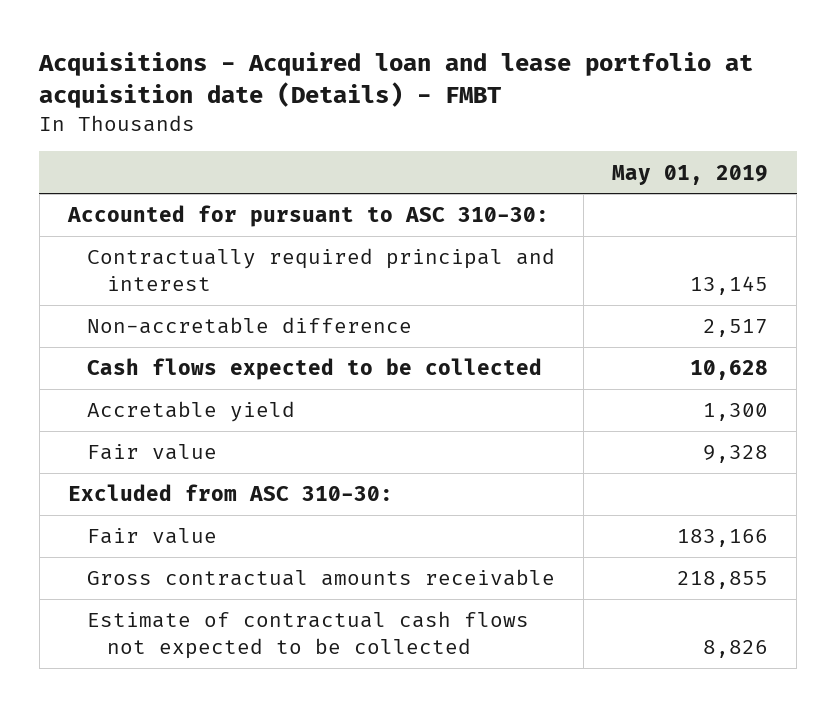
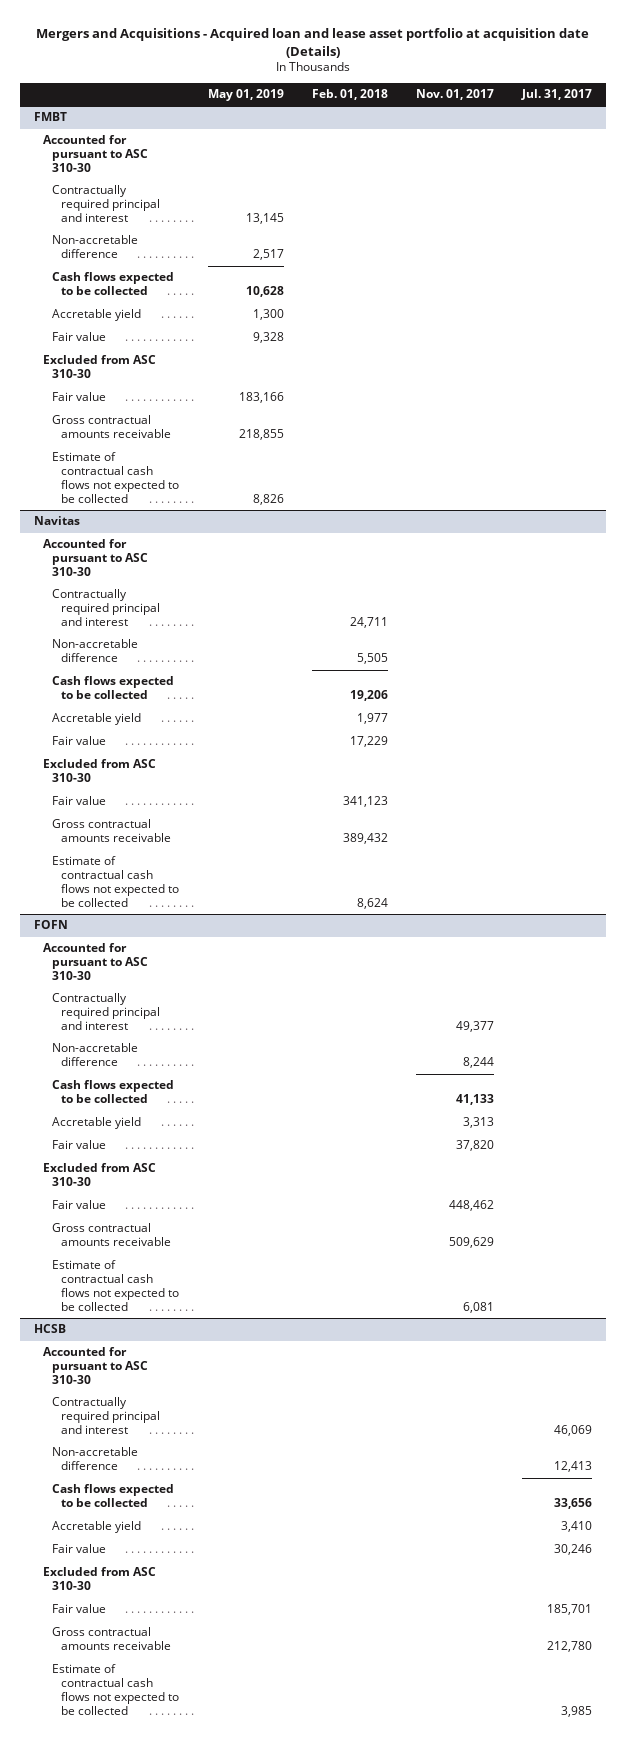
[38,52,754,108] Acquisitions - Acquired loan and lease portfolio at acquisition date (Details) - FMBT -> [36,28,590,58] Mergers and Acquisitions - Acquired loan and lease asset portfolio at acquisition date (Details)
none -> [311,89,388,101] Feb. 01, 2018
none -> [416,89,495,101] Nov. 01, 2017
none -> [521,89,593,101] Jul. 31, 2017
none -> [34,112,68,122] FMBT
[66,205,549,228] Accounted for pursuant to ASC 310-30: -> [43,135,149,173] Accounted for pursuant to ASC 310-30
[67,484,393,502] Excluded from ASC 310-30: -> [43,355,157,379] Excluded from ASC 310-30
none -> [34,516,81,526] Navitas
none -> [43,539,149,577] Accounted for pursuant to ASC 310-30
none -> [52,589,161,627] Contractually required principal and interest
none -> [52,639,139,663] Non-accretable difference
none -> [52,676,175,700] Cash flows expected to be collected
none -> [52,713,142,726] Accretable yield
none -> [52,736,107,746] Fair value
none -> [43,759,157,783] Excluded from ASC 310-30
none -> [52,796,107,806] Fair value
none -> [52,819,172,843] Gross contractual amounts receivable
none -> [52,856,180,908] Estimate of contractual cash flows not expected to be collected
none -> [34,920,69,930] FOFN
none -> [43,943,149,981] Accounted for pursuant to ASC 310-30
none -> [52,993,161,1031] Contractually required principal and interest
none -> [52,1043,139,1067] Non-accretable difference
none -> [52,1080,175,1104] Cash flows expected to be collected
none -> [52,1117,142,1130] Accretable yield
none -> [52,1140,107,1150] Fair value
none -> [43,1163,157,1187] Excluded from ASC 310-30
none -> [52,1200,107,1210] Fair value
none -> [52,1223,172,1247] Gross contractual amounts receivable
none -> [52,1260,180,1312] Estimate of contractual cash flows not expected to be collected
none -> [34,1324,67,1334] HCSB
none -> [43,1347,149,1385] Accounted for pursuant to ASC 310-30
none -> [52,1397,161,1435] Contractually required principal and interest
none -> [52,1447,139,1471] Non-accretable difference
none -> [52,1484,175,1508] Cash flows expected to be collected
none -> [52,1521,142,1534] Accretable yield
none -> [52,1544,107,1554] Fair value
none -> [43,1567,157,1591] Excluded from ASC 310-30
none -> [52,1604,107,1614] Fair value
none -> [52,1627,172,1651] Gross contractual amounts receivable
none -> [52,1664,180,1716] Estimate of contractual cash flows not expected to be collected

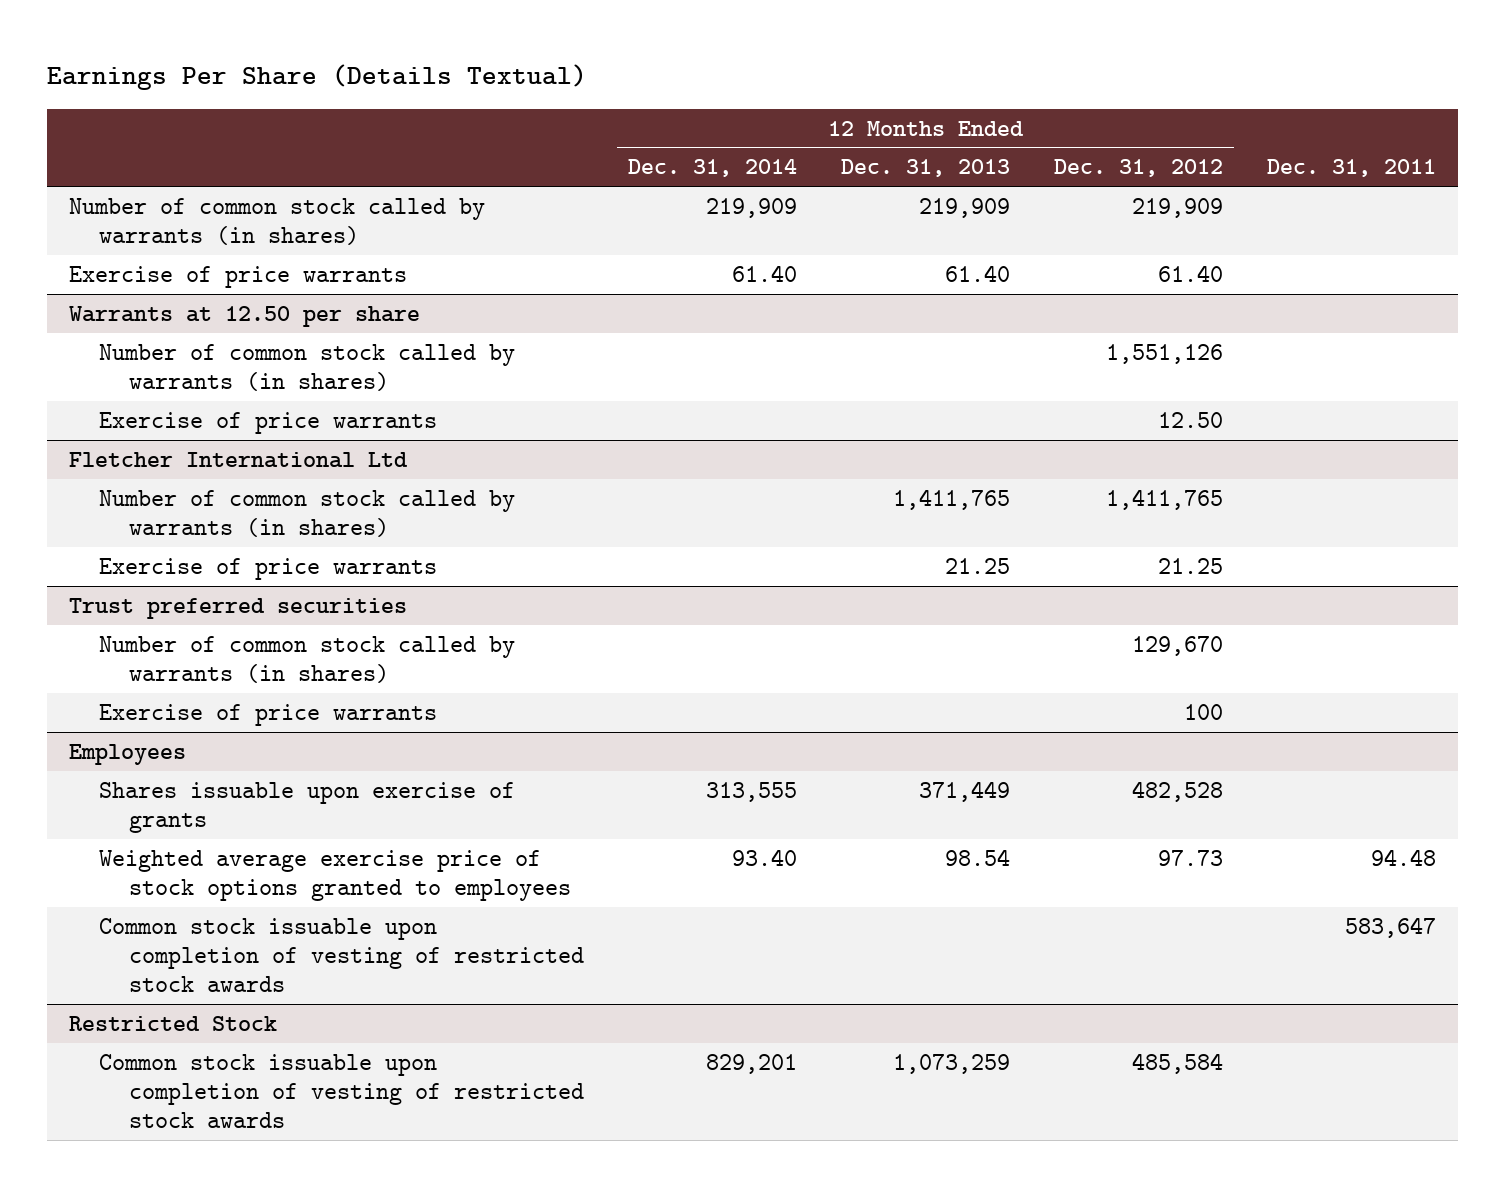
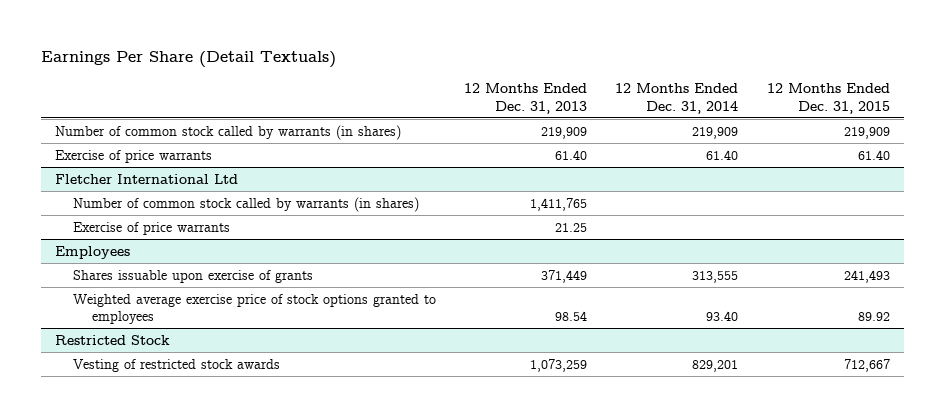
[46,64,587,91] Earnings Per Share (Details Textual) -> [40,51,336,69] Earnings Per Share (Detail Textuals)
[1054,159,1224,178] Dec. 31, 2012 -> none
[1267,159,1437,178] Dec. 31, 2011 -> none
none -> [766,83,890,114] 12 Months Ended Dec. 31, 2015
[68,305,420,327] Warrants at 12.50 per share -> none
[98,343,515,391] Number of common stock called by warrants (in shares) -> none
[98,411,437,434] Exercise of price warrants -> none
[68,597,407,619] Trust preferred securities -> none
[98,635,515,683] Number of common stock called by warrants (in shares) -> none
[98,703,437,726] Exercise of price warrants -> none
[98,917,585,993] Common stock issuable upon completion of vesting of restricted stock awards -> none
[98,1053,585,1129] Common stock issuable upon completion of vesting of restricted stock awards -> [73,358,281,372] Vesting of restricted stock awards

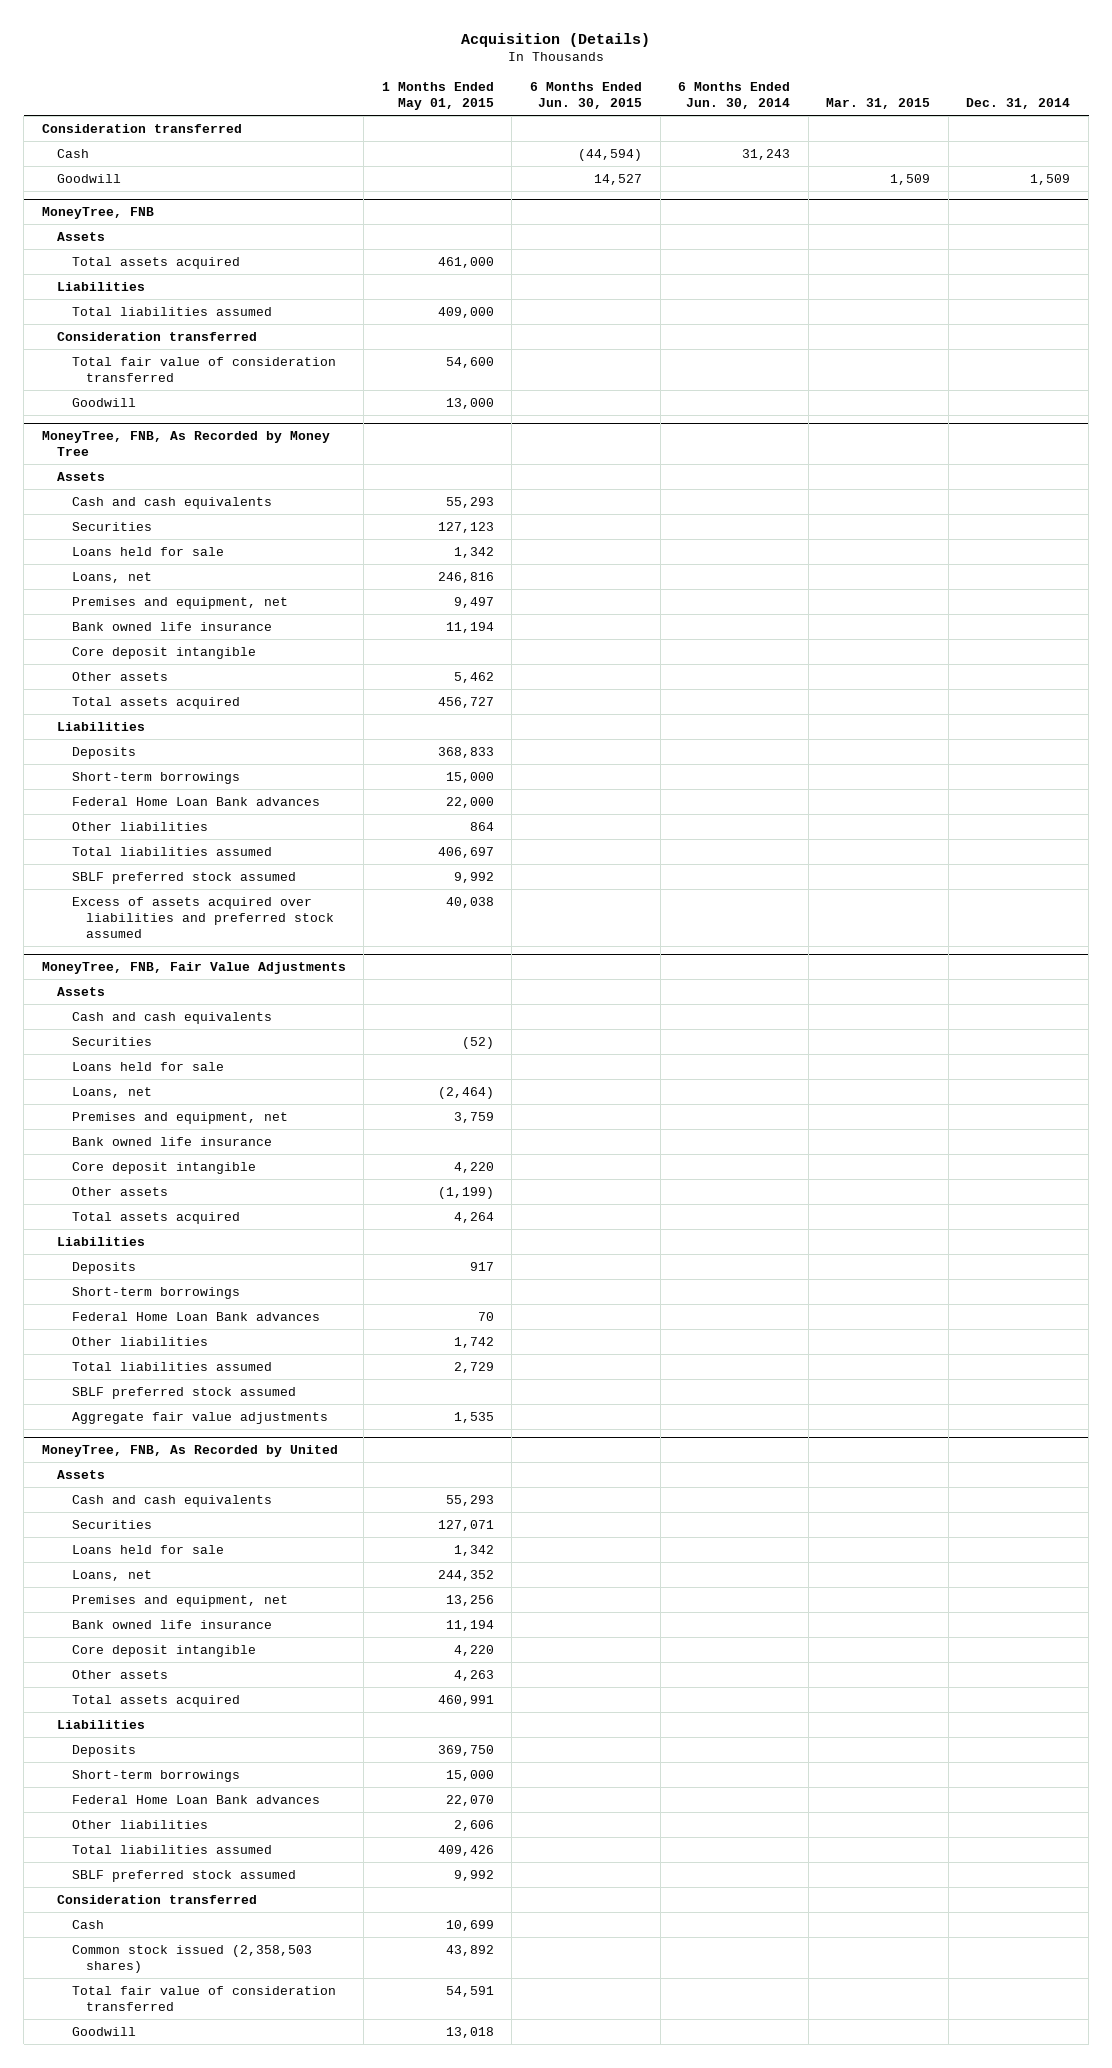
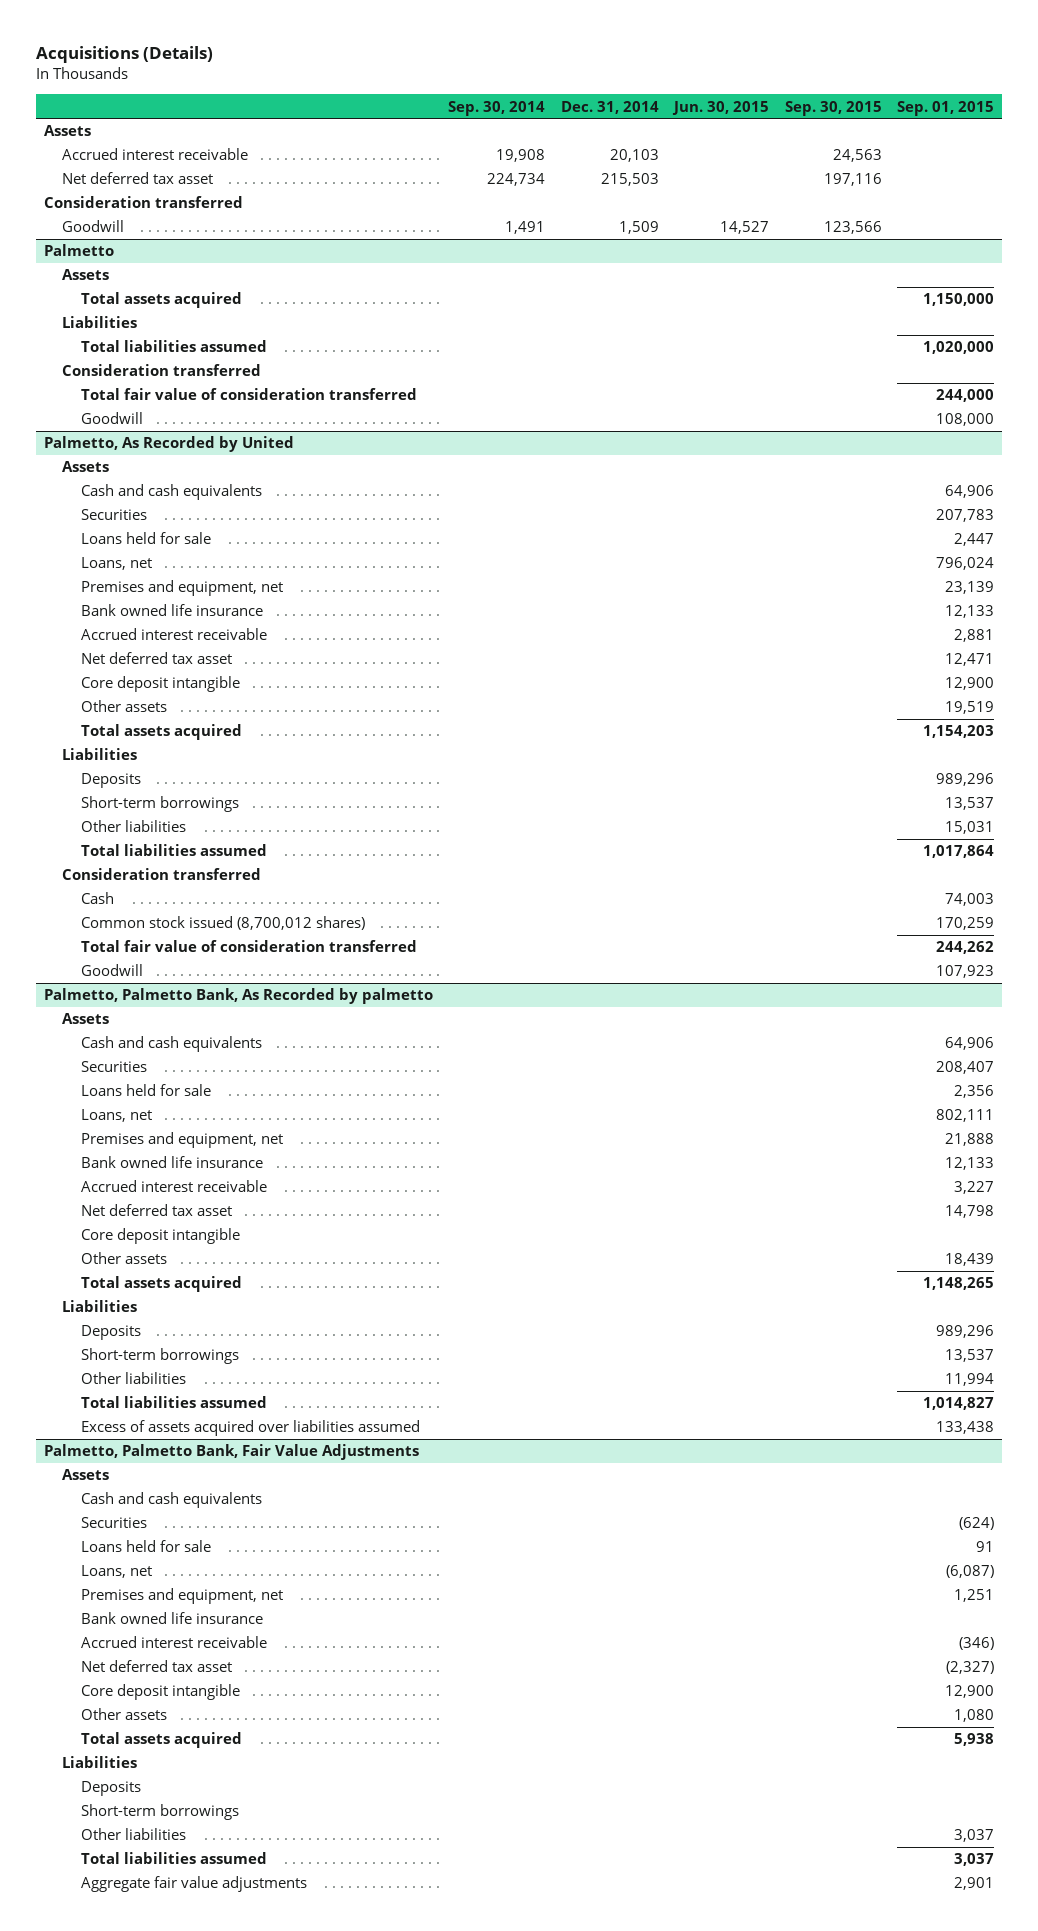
[461,32,651,47] Acquisition (Details) -> [35,46,213,64] Acquisitions (Details)
[381,81,494,110] 1 Months Ended May 01, 2015 -> none
[530,81,643,109] 6 Months Ended Jun. 30, 2015 -> none
[678,81,791,109] 6 Months Ended Jun. 30, 2014 -> none
[826,97,931,109] Mar. 31, 2015 -> none
none -> [448,100,546,116] Sep. 30, 2014
none -> [672,100,770,115] Jun. 30, 2015
none -> [784,100,882,116] Sep. 30, 2015
none -> [896,100,994,116] Sep. 01, 2015
none -> [43,125,91,137] Assets
none -> [62,148,249,161] Accrued interest receivable
none -> [62,172,214,185] Net deferred tax asset
[56,148,89,158] Cash -> none
[41,206,154,219] MoneyTree, FNB -> none
[56,231,105,241] Assets -> none
[71,256,240,269] Total assets acquired -> none
[56,281,145,291] Liabilities -> none
[71,306,272,316] Total liabilities assumed -> none
[56,331,257,341] Consideration transferred -> none
[71,356,336,382] Total fair value of consideration transferred -> none
[71,397,136,407] Goodwill -> none
[41,430,330,457] MoneyTree, FNB, As Recorded by Money Tree -> none
[56,471,105,481] Assets -> none
[71,496,272,509] Cash and cash equivalents -> none
[71,521,152,531] Securities -> none
[71,546,224,556] Loans held for sale -> none
[71,571,152,583] Loans, net -> none
[71,596,288,609] Premises and equipment, net -> none
[71,621,272,631] Bank owned life insurance -> none
[71,646,256,659] Core deposit intangible -> none
[71,671,168,681] Other assets -> none
[71,696,240,709] Total assets acquired -> none
[56,721,145,731] Liabilities -> none
[71,746,136,759] Deposits -> none
[71,771,240,784] Short-term borrowings -> none
[71,796,320,806] Federal Home Loan Bank advances -> none
[71,821,208,831] Other liabilities -> none
[71,846,272,856] Total liabilities assumed -> none
[71,871,296,884] SBLF preferred stock assumed -> none
[71,896,335,939] Excess of assets acquired over liabilities and preferred stock assumed -> none
[41,961,346,974] MoneyTree, FNB, Fair Value Adjustments -> none
[56,986,105,996] Assets -> none
[71,1011,272,1024] Cash and cash equivalents -> none
[71,1036,152,1046] Securities -> none
[71,1061,224,1071] Loans held for sale -> none
[71,1086,152,1098] Loans, net -> none
[71,1111,288,1124] Premises and equipment, net -> none
[71,1136,272,1146] Bank owned life insurance -> none
[71,1161,256,1174] Core deposit intangible -> none
[71,1186,168,1196] Other assets -> none
[71,1211,240,1224] Total assets acquired -> none
[56,1236,145,1246] Liabilities -> none
[71,1261,136,1274] Deposits -> none
[71,1286,240,1299] Short-term borrowings -> none
[71,1311,320,1321] Federal Home Loan Bank advances -> none
[71,1336,208,1346] Other liabilities -> none
[71,1361,272,1371] Total liabilities assumed -> none
[71,1386,296,1399] SBLF preferred stock assumed -> none
[71,1411,328,1424] Aggregate fair value adjustments -> none
none -> [43,244,114,257] Palmetto
none -> [62,269,110,281] Assets
none -> [81,292,243,309] Total assets acquired
none -> [62,316,138,329] Liabilities
none -> [81,340,268,353] Total liabilities assumed
none -> [62,364,262,377] Consideration transferred
none -> [81,388,418,401] Total fair value of consideration transferred
none -> [81,412,144,425] Goodwill
[41,1444,338,1457] MoneyTree, FNB, As Recorded by United -> [43,436,294,453] Palmetto, As Recorded by United
none -> [81,628,268,641] Accrued interest receivable
none -> [81,652,233,665] Net deferred tax asset
[71,1794,320,1804] Federal Home Loan Bank advances -> none
[71,1869,296,1882] SBLF preferred stock assumed -> none
[71,1944,312,1973] Common stock issued (2,358,503 shares) -> [81,916,366,931] Common stock issued (8,700,012 shares)
none -> [43,988,433,1005] Palmetto, Palmetto Bank, As Recorded by palmetto
none -> [62,1013,110,1025] Assets
none -> [81,1036,263,1053] Cash and cash equivalents
none -> [81,1061,148,1073] Securities
none -> [81,1084,212,1097] Loans held for sale
none -> [81,1109,153,1123] Loans, net
none -> [81,1132,284,1149] Premises and equipment, net
none -> [81,1156,264,1169] Bank owned life insurance
none -> [81,1180,268,1193] Accrued interest receivable
none -> [81,1204,233,1217] Net deferred tax asset
none -> [81,1228,241,1245] Core deposit intangible
none -> [81,1252,168,1265] Other assets
none -> [81,1276,243,1293] Total assets acquired
none -> [62,1300,138,1313] Liabilities
none -> [81,1325,142,1341] Deposits
none -> [81,1348,240,1365] Short-term borrowings
none -> [81,1372,187,1385] Other liabilities
none -> [81,1396,268,1409] Total liabilities assumed
none -> [81,1420,421,1437] Excess of assets acquired over liabilities assumed
none -> [43,1444,419,1461] Palmetto, Palmetto Bank, Fair Value Adjustments
none -> [62,1469,110,1481] Assets
none -> [81,1492,263,1509] Cash and cash equivalents
none -> [81,1517,148,1529] Securities
none -> [81,1540,212,1553] Loans held for sale
none -> [81,1565,153,1579] Loans, net
none -> [81,1588,284,1605] Premises and equipment, net
none -> [81,1612,264,1625] Bank owned life insurance
none -> [81,1636,268,1649] Accrued interest receivable
none -> [81,1660,233,1673] Net deferred tax asset
none -> [81,1684,241,1701] Core deposit intangible
none -> [81,1708,168,1721] Other assets
none -> [81,1732,243,1749] Total assets acquired
none -> [62,1756,138,1769] Liabilities
none -> [81,1781,142,1797] Deposits
none -> [81,1804,240,1821] Short-term borrowings
none -> [81,1828,187,1841] Other liabilities
none -> [81,1852,268,1865] Total liabilities assumed
none -> [81,1876,308,1893] Aggregate fair value adjustments

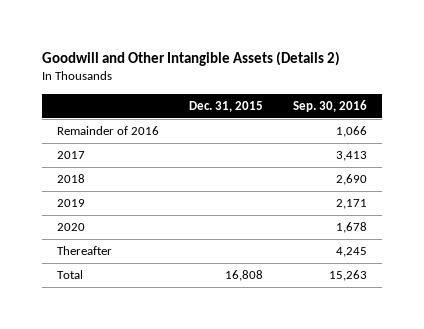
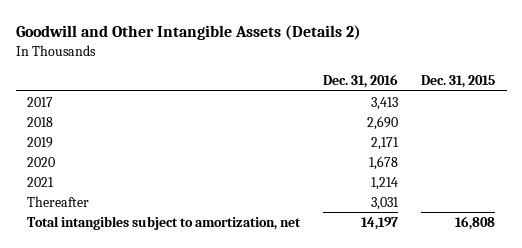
[293,99,368,112] Sep. 30, 2016 -> none
none -> [323,74,399,89] Dec. 31, 2016
[57,126,160,136] Remainder of 2016 -> none
none -> [27,176,55,187] 2021
[57,270,84,280] Total -> [27,215,302,230] Total intangibles subject to amortization, net

